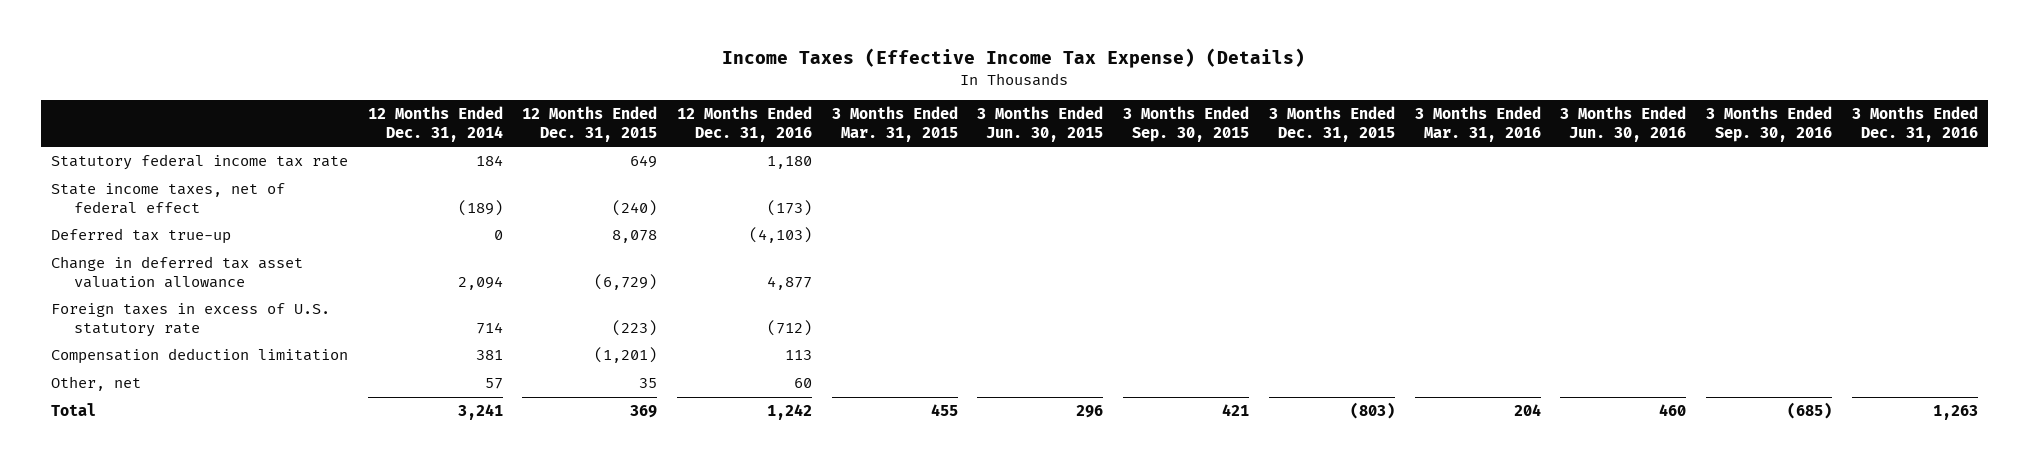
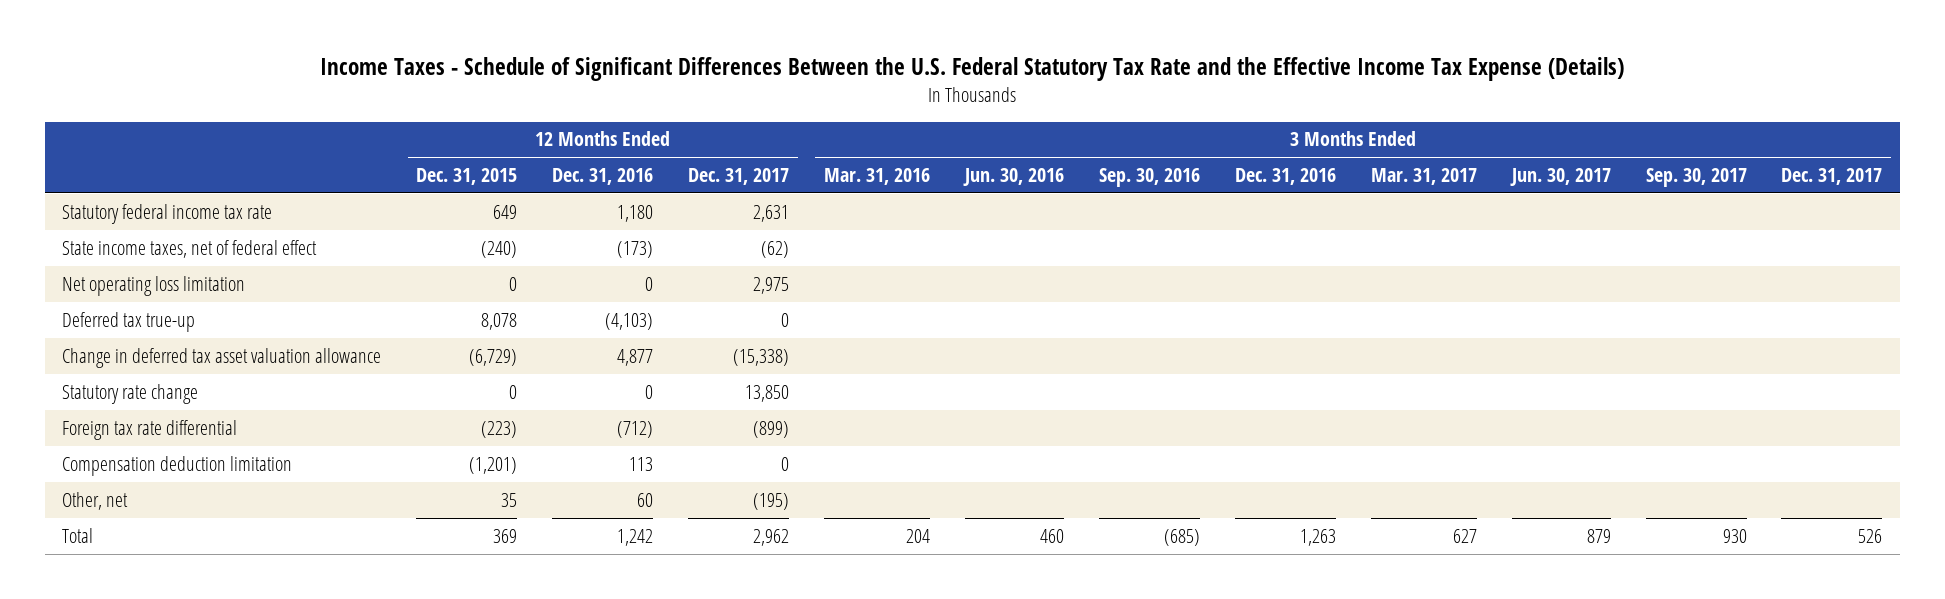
[722,48,1306,69] Income Taxes (Effective Income Tax Expense) (Details) -> [320,57,1625,82] Income Taxes - Schedule of Significant Differences Between the U.S. Federal Statutory Tax Rate and the Effective Income Tax Expense (Details)
[367,106,503,142] 12 Months Ended Dec. 31, 2014 -> none
[831,106,958,142] 3 Months Ended Mar. 31, 2015 -> none
[977,106,1104,142] 3 Months Ended Jun. 30, 2015 -> none
[1123,106,1250,142] 3 Months Ended Sep. 30, 2015 -> none
[1268,106,1395,142] 3 Months Ended Dec. 31, 2015 -> none
none -> [688,167,790,185] Dec. 31, 2017
none -> [1370,167,1477,185] Mar. 31, 2017
none -> [1509,167,1611,186] Jun. 30, 2017
none -> [1645,167,1747,187] Sep. 30, 2017
none -> [1781,167,1883,185] Dec. 31, 2017
none -> [62,275,246,296] Net operating loss limitation
none -> [62,383,199,404] Statutory rate change
[50,303,330,337] Foreign taxes in excess of U.S. statutory rate -> [62,419,238,440] Foreign tax rate differential

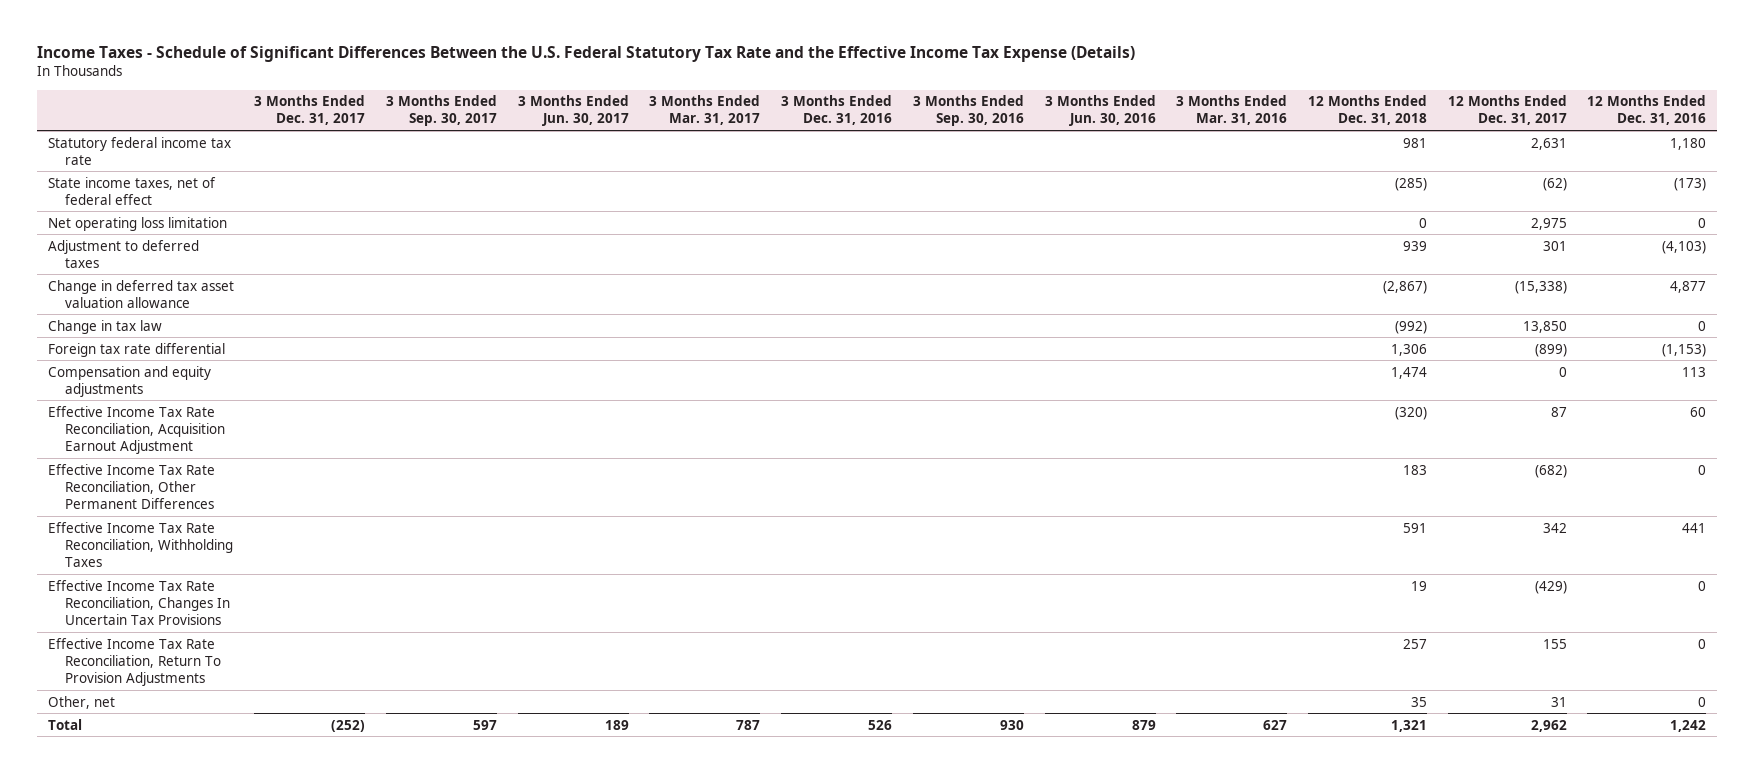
[416,167,518,185] Dec. 31, 2015 -> none
none -> [1307,95,1427,126] 12 Months Ended Dec. 31, 2018
[62,311,196,332] Deferred tax true-up -> [47,239,199,268] Adjustment to deferred taxes
[781,312,790,327] 0 -> [1542,240,1567,251] 301
[62,383,199,404] Statutory rate change -> [47,319,162,334] Change in tax law
[617,420,654,438] (712) -> [1662,343,1707,357] (1,153)
[62,455,293,476] Compensation deduction limitation -> [47,365,211,397] Compensation and equity adjustments
none -> [47,405,225,454] Effective Income Tax Rate Reconciliation, Acquisition Earnout Adjustment
none -> [47,463,215,509] Effective Income Tax Rate Reconciliation, Other Permanent Differences
none -> [47,521,233,567] Effective Income Tax Rate Reconciliation, Withholding Taxes
none -> [47,579,230,625] Effective Income Tax Rate Reconciliation, Changes In Uncertain Tax Provisions
none -> [47,637,221,686] Effective Income Tax Rate Reconciliation, Return To Provision Adjustments
[637,492,654,507] 60 -> [1698,696,1707,707] 0
[753,492,790,510] (195) -> [1550,696,1567,707] 31
[906,528,931,543] 204 -> [1263,719,1288,730] 627
[1039,528,1064,543] 460 -> [1131,719,1156,730] 879
[1163,528,1200,546] (685) -> [999,719,1024,730] 930
[1299,528,1336,546] 1,263 -> [868,719,893,730] 526
[1452,528,1477,543] 627 -> [736,719,761,730] 787
[1586,528,1611,543] 879 -> [604,719,629,730] 189
[1722,528,1747,543] 930 -> [473,719,498,730] 597
[1858,528,1883,543] 526 -> [331,719,366,732] (252)

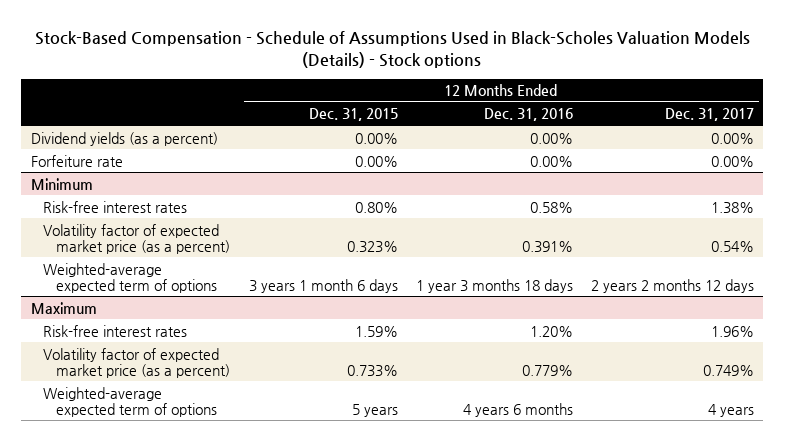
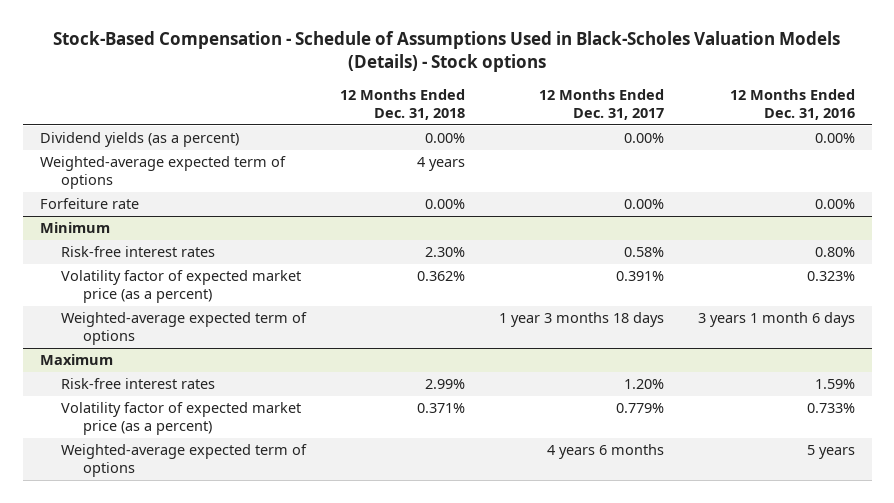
[308,108,398,122] Dec. 31, 2015 -> none
none -> [340,88,466,120] 12 Months Ended Dec. 31, 2018
none -> [39,156,286,190] Weighted-average expected term of options
[529,201,573,213] 0.58% -> [814,247,855,258] 0.80%
[711,201,755,214] 1.38% -> [623,247,664,258] 0.58%
[521,240,573,253] 0.391% -> [806,271,855,282] 0.323%
[711,240,755,252] 0.54% -> [615,271,664,282] 0.391%
[415,278,573,293] 1 year 3 months 18 days -> [697,312,855,328] 3 years 1 month 6 days
[591,278,755,293] 2 years 2 months 12 days -> [498,312,664,328] 1 year 3 months 18 days
[529,325,573,337] 1.20% -> [814,379,855,390] 1.59%
[711,325,755,337] 1.96% -> [623,379,664,390] 1.20%
[521,364,573,376] 0.779% -> [806,403,855,414] 0.733%
[703,364,755,376] 0.749% -> [615,403,664,414] 0.779%
[462,402,573,417] 4 years 6 months -> [806,445,855,460] 5 years
[708,403,755,417] 4 years -> [546,444,664,460] 4 years 6 months

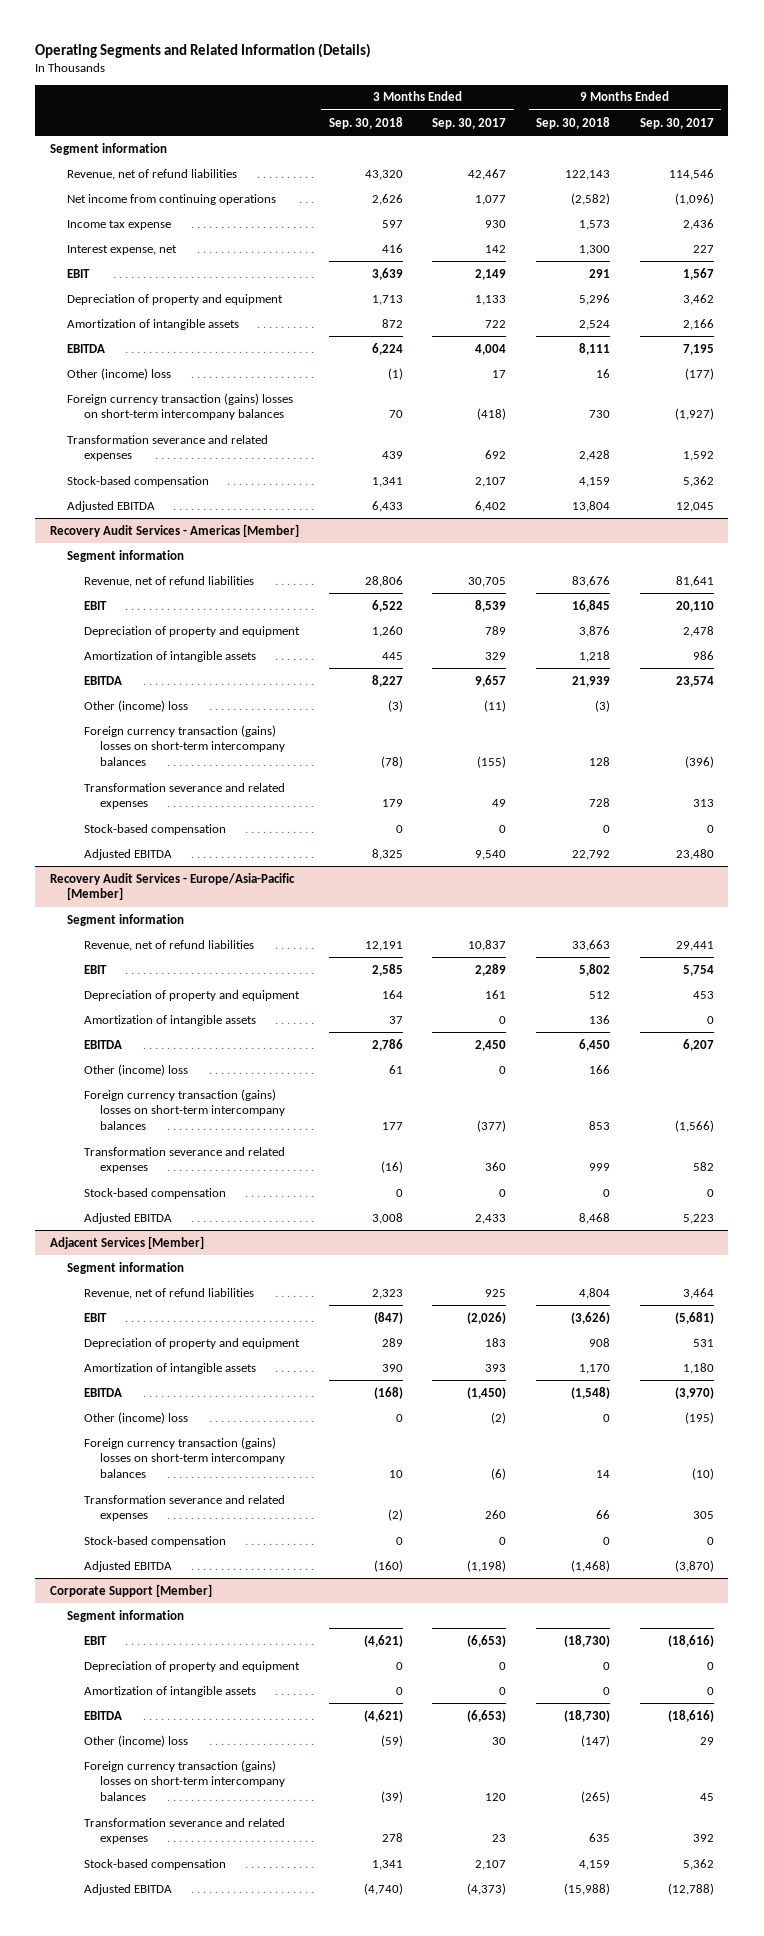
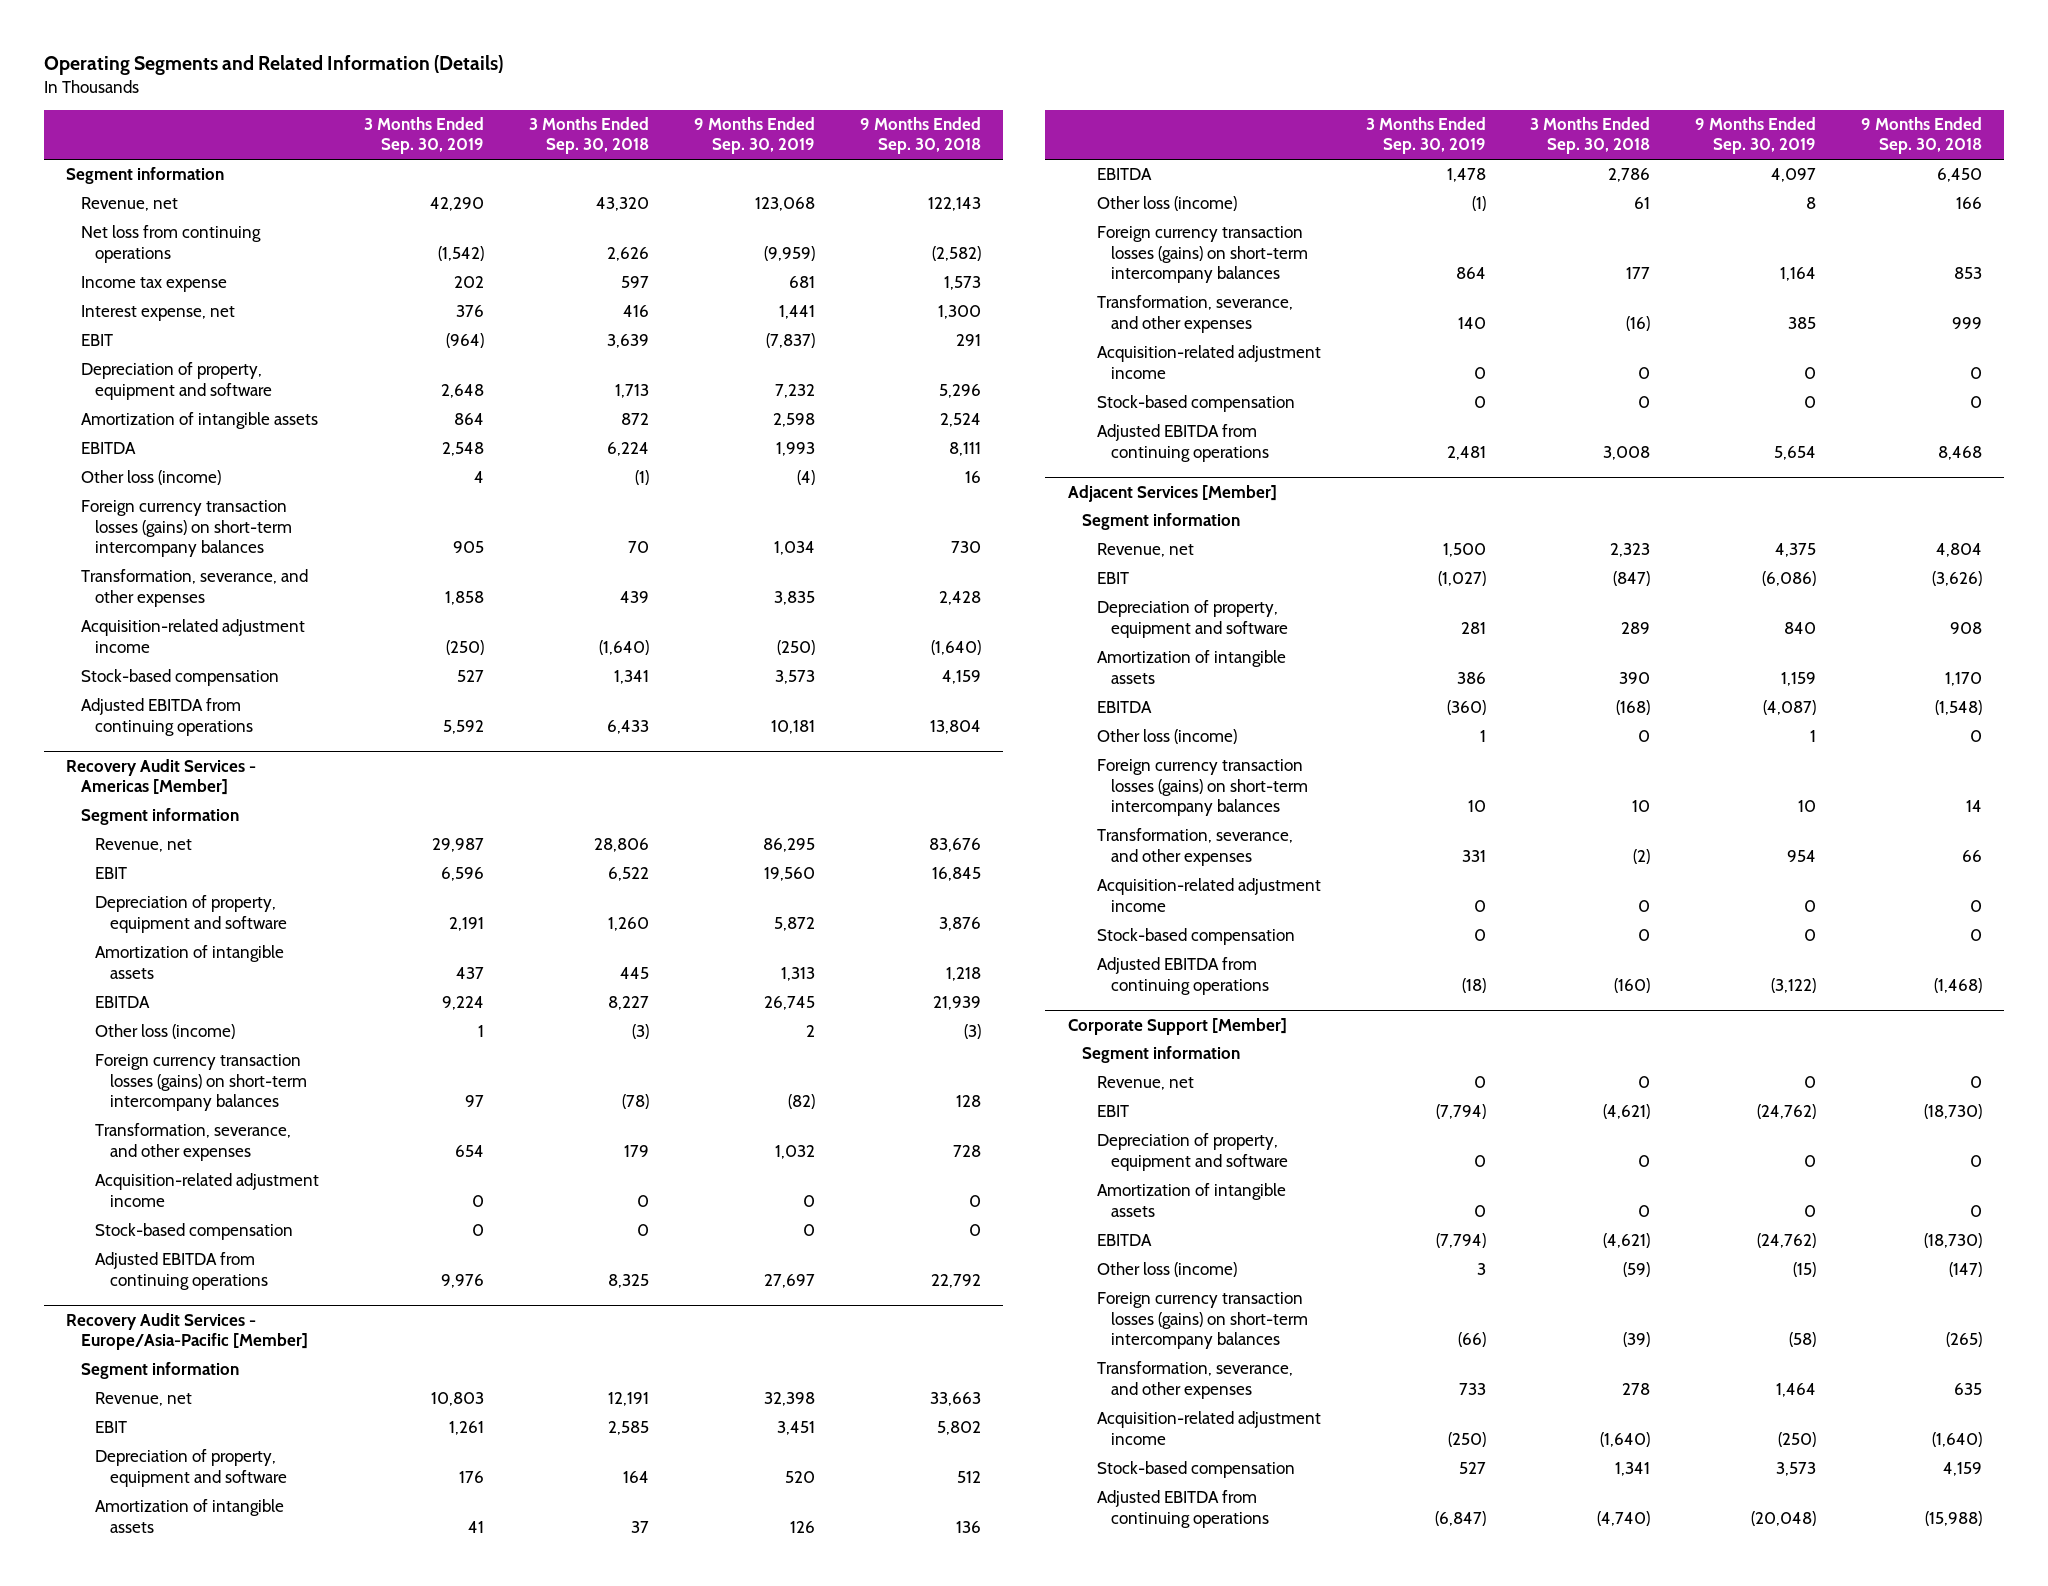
[432,117,507,129] Sep. 30, 2017 -> none
[639,117,714,129] Sep. 30, 2017 -> none
none -> [364,117,485,155] 3 Months Ended Sep. 30, 2019
none -> [693,117,815,155] 9 Months Ended Sep. 30, 2019
[66,168,237,180] Revenue, net of refund liabilities -> [80,197,178,212] Revenue, net
[66,193,276,205] Net income from continuing operations -> [80,225,261,263] Net loss from continuing operations
[66,293,283,305] Depreciation of property and equipment -> [80,362,273,400] Depreciation of property, equipment and software
[66,367,171,380] Other (income) loss -> [80,470,221,486] Other loss (income)
[66,392,293,421] Foreign currency transaction (gains) losses on short-term intercompany balances -> [80,500,293,558] Foreign currency transaction losses (gains) on short-term intercompany balances
[66,434,268,462] Transformation severance and related expenses -> [80,569,308,607] Transformation, severance, and other expenses
none -> [80,619,305,653] Acquisition-related adjustment income
[66,500,155,512] Adjusted EBITDA -> [80,698,254,736] Adjusted EBITDA from continuing operations
[83,575,254,587] Revenue, net of refund liabilities -> [95,838,193,853] Revenue, net
[83,625,300,637] Depreciation of property and equipment -> [95,895,287,933] Depreciation of property, equipment and software
[83,699,188,712] Other (income) loss -> [95,1024,236,1040] Other loss (income)
[83,724,286,766] Foreign currency transaction (gains) losses on short-term intercompany balances -> [95,1054,307,1112] Foreign currency transaction losses (gains) on short-term intercompany balances
[83,782,285,810] Transformation severance and related expenses -> [95,1123,292,1161] Transformation, severance, and other expenses
none -> [95,1173,320,1207] Acquisition-related adjustment income
[83,848,172,860] Adjusted EBITDA -> [95,1252,268,1290] Adjusted EBITDA from continuing operations
[83,939,254,951] Revenue, net of refund liabilities -> [95,1392,193,1407] Revenue, net
[83,989,300,1001] Depreciation of property and equipment -> [95,1449,287,1487] Depreciation of property, equipment and software
[83,1063,188,1076] Other (income) loss -> [1096,196,1237,212] Other loss (income)
[83,1088,286,1130] Foreign currency transaction (gains) losses on short-term intercompany balances -> [1096,226,1309,284] Foreign currency transaction losses (gains) on short-term intercompany balances
[83,1146,285,1174] Transformation severance and related expenses -> [1096,295,1293,333] Transformation, severance, and other expenses
none -> [1096,345,1321,379] Acquisition-related adjustment income
[83,1212,172,1224] Adjusted EBITDA -> [1096,424,1270,462] Adjusted EBITDA from continuing operations
[83,1287,254,1299] Revenue, net of refund liabilities -> [1096,543,1194,558] Revenue, net
[83,1337,300,1349] Depreciation of property and equipment -> [1096,600,1289,638] Depreciation of property, equipment and software
[83,1411,188,1424] Other (income) loss -> [1096,729,1237,745] Other loss (income)
[83,1436,286,1478] Foreign currency transaction (gains) losses on short-term intercompany balances -> [1096,759,1309,817] Foreign currency transaction losses (gains) on short-term intercompany balances
[83,1494,285,1522] Transformation severance and related expenses -> [1096,828,1293,866] Transformation, severance, and other expenses
none -> [1096,878,1321,912] Acquisition-related adjustment income
[83,1560,172,1572] Adjusted EBITDA -> [1096,957,1270,995] Adjusted EBITDA from continuing operations
none -> [1096,1076,1194,1091] Revenue, net
[83,1660,300,1672] Depreciation of property and equipment -> [1096,1133,1289,1171] Depreciation of property, equipment and software
[83,1734,188,1747] Other (income) loss -> [1096,1262,1237,1278] Other loss (income)
[83,1759,286,1801] Foreign currency transaction (gains) losses on short-term intercompany balances -> [1096,1292,1309,1350] Foreign currency transaction losses (gains) on short-term intercompany balances
[83,1817,285,1845] Transformation severance and related expenses -> [1096,1361,1293,1399] Transformation, severance, and other expenses
none -> [1096,1411,1321,1445] Acquisition-related adjustment income
[83,1883,172,1895] Adjusted EBITDA -> [1096,1490,1270,1528] Adjusted EBITDA from continuing operations

